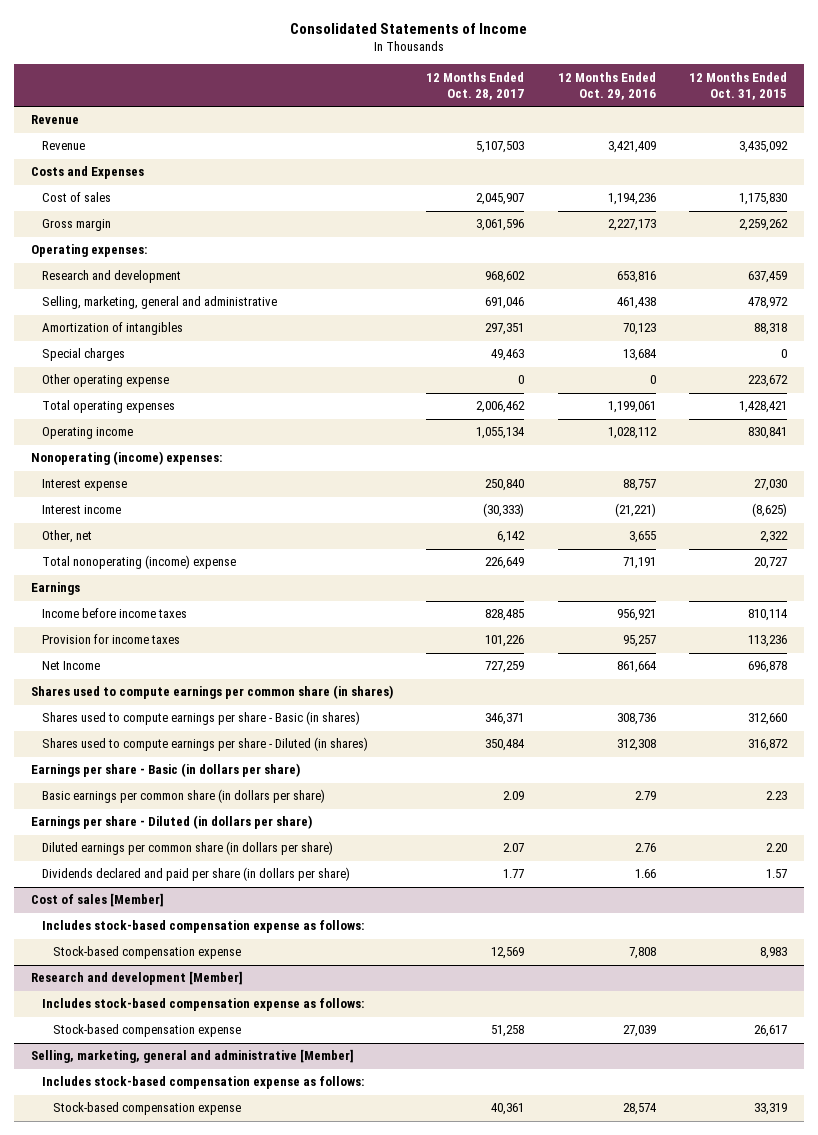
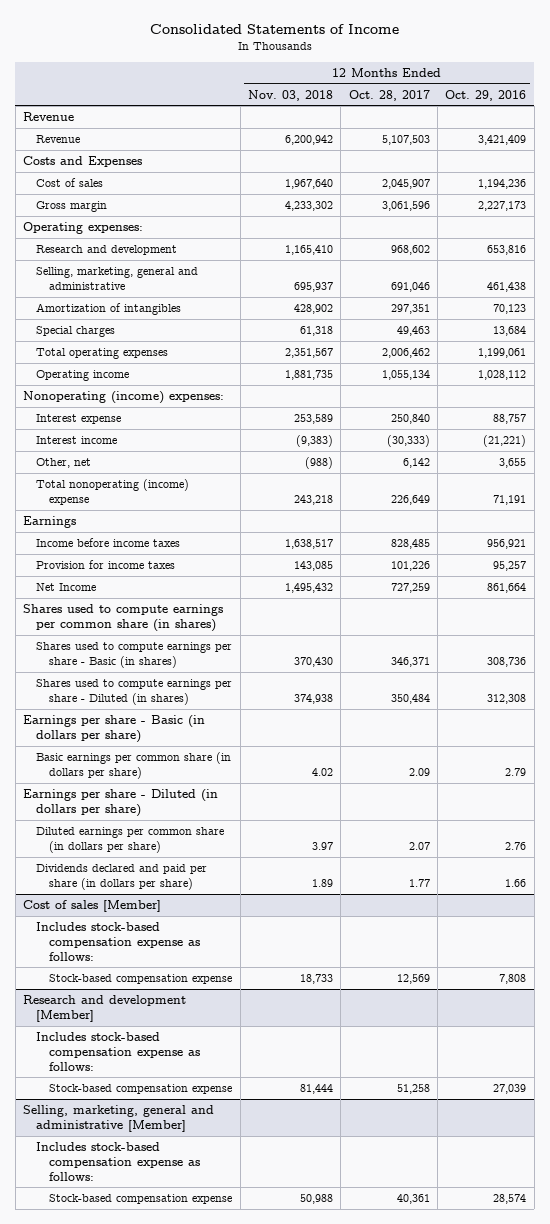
[689,71,788,101] 12 Months Ended Oct. 31, 2015 -> none
none -> [247,89,333,101] Nov. 03, 2018
[41,374,169,388] Other operating expense -> none

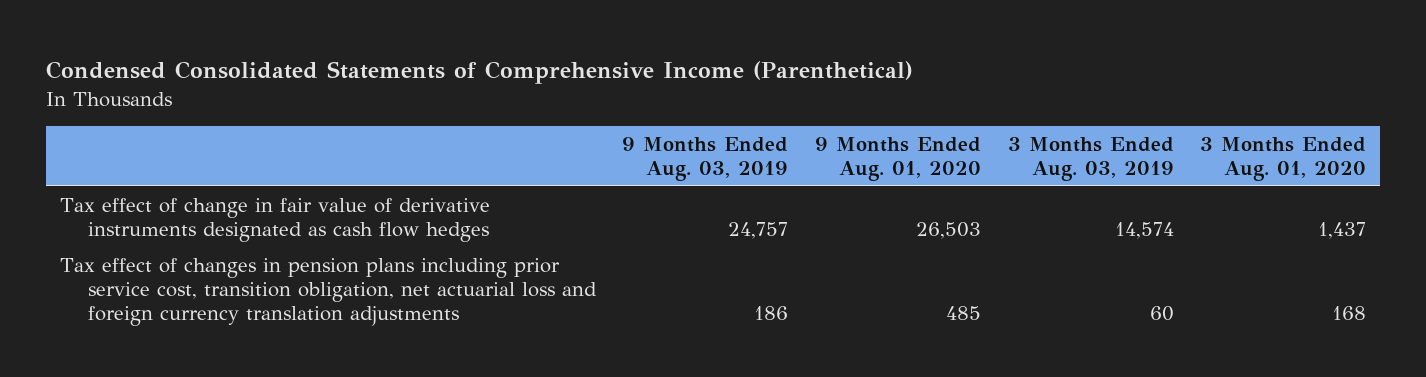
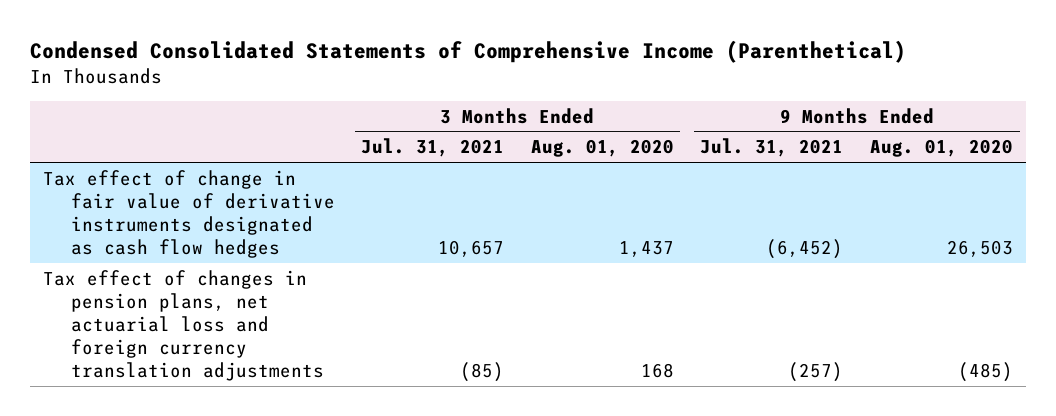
[622,136,789,181] 9 Months Ended Aug. 03, 2019 -> none
[1007,136,1174,181] 3 Months Ended Aug. 03, 2019 -> none
none -> [361,138,505,158] Jul. 31, 2021
none -> [700,138,844,158] Jul. 31, 2021
[59,257,597,326] Tax effect of changes in pension plans including prior service cost, transition obligation, net actuarial loss and foreign currency translation adjustments -> [42,269,324,382] Tax effect of changes in pension plans, net actuarial loss and foreign currency translation adjustments
[945,305,981,320] 485 -> [957,362,1013,383] (485)

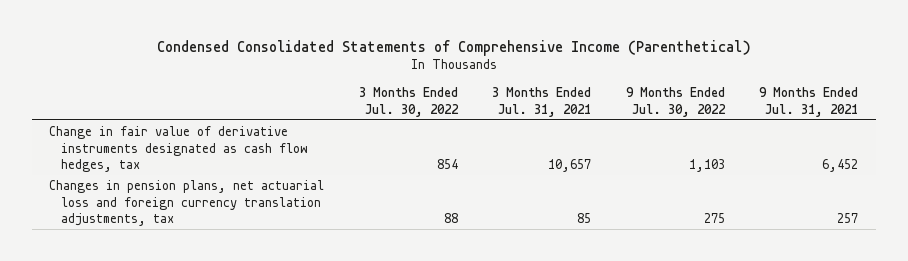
[530,139,674,158] Aug. 01, 2020 -> none
[869,139,1013,158] Aug. 01, 2020 -> none
none -> [358,87,459,117] 3 Months Ended Jul. 30, 2022
none -> [625,87,726,117] 9 Months Ended Jul. 30, 2022
[42,169,335,259] Tax effect of change in fair value of derivative instruments designated as cash flow hedges -> [49,125,307,173] Change in fair value of derivative instruments designated as cash flow hedges, tax
[766,239,844,260] (6,452) -> [822,159,859,173] 6,452
[42,269,324,382] Tax effect of changes in pension plans, net actuarial loss and foreign currency translation adjustments -> [49,179,325,227] Changes in pension plans, net actuarial loss and foreign currency translation adjustments, tax
[460,362,505,383] (85) -> [577,213,592,224] 85
[788,362,844,383] (257) -> [837,213,859,224] 257

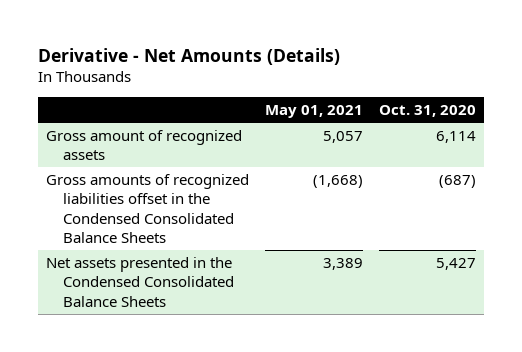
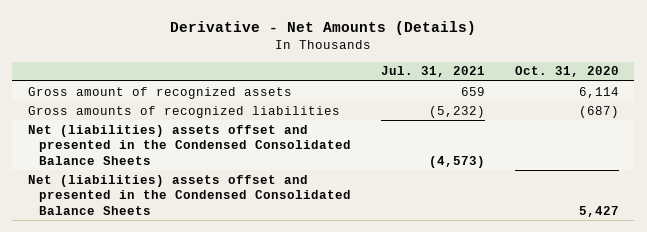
[265,105,364,119] May 01, 2021 -> none
none -> [380,66,485,78] Jul. 31, 2021
[46,173,250,244] Gross amounts of recognized liabilities offset in the Condensed Consolidated Balance Sheets -> [27,105,340,118] Gross amounts of recognized liabilities
none -> [27,124,351,166] Net (liabilities) assets offset and presented in the Condensed Consolidated Balance Sheets
[46,256,234,307] Net assets presented in the Condensed Consolidated Balance Sheets -> [27,174,351,216] Net (liabilities) assets offset and presented in the Condensed Consolidated Balance Sheets

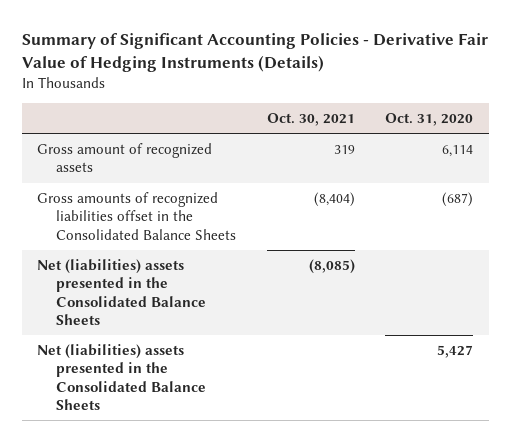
[170,20,477,35] Derivative - Net Amounts (Details) -> [21,32,488,73] Summary of Significant Accounting Policies - Derivative Fair Value of Hedging Instruments (Details)
[380,66,485,78] Jul. 31, 2021 -> none
none -> [266,113,355,127] Oct. 30, 2021
[27,105,340,118] Gross amounts of recognized liabilities -> [37,191,236,240] Gross amounts of recognized liabilities offset in the Consolidated Balance Sheets
[27,124,351,166] Net (liabilities) assets offset and presented in the Condensed Consolidated Balance Sheets -> [37,258,206,326] Net (liabilities) assets presented in the Consolidated Balance Sheets
[27,174,351,216] Net (liabilities) assets offset and presented in the Condensed Consolidated Balance Sheets -> [37,343,206,411] Net (liabilities) assets presented in the Consolidated Balance Sheets

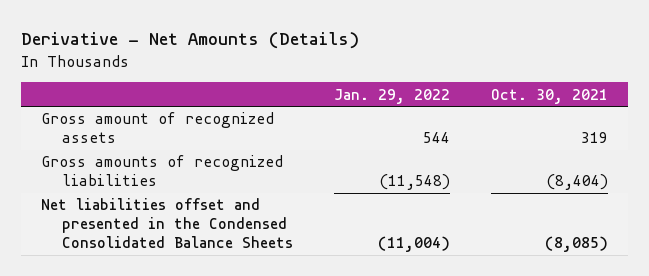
[21,32,488,73] Summary of Significant Accounting Policies - Derivative Fair Value of Hedging Instruments (Details) -> [20,32,359,50] Derivative - Net Amounts (Details)
[385,113,474,127] Oct. 31, 2020 -> none
none -> [334,88,451,104] Jan. 29, 2022
[37,343,206,411] Net (liabilities) assets presented in the Consolidated Balance Sheets -> none
[37,191,236,240] Gross amounts of recognized liabilities offset in the Consolidated Balance Sheets -> [41,155,284,187] Gross amounts of recognized liabilities
[37,258,206,326] Net (liabilities) assets presented in the Consolidated Balance Sheets -> [41,198,294,249] Net liabilities offset and presented in the Condensed Consolidated Balance Sheets

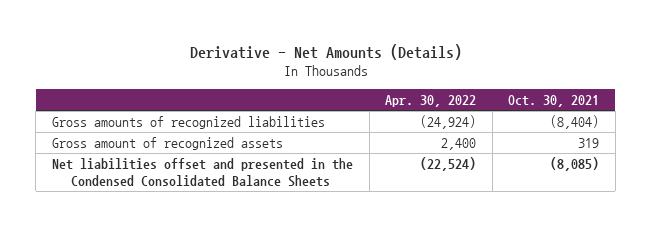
[334,88,451,104] Jan. 29, 2022 -> none
none -> [385,94,477,107] Apr. 30, 2022
[41,112,275,144] Gross amount of recognized assets -> [52,136,284,150] Gross amount of recognized assets

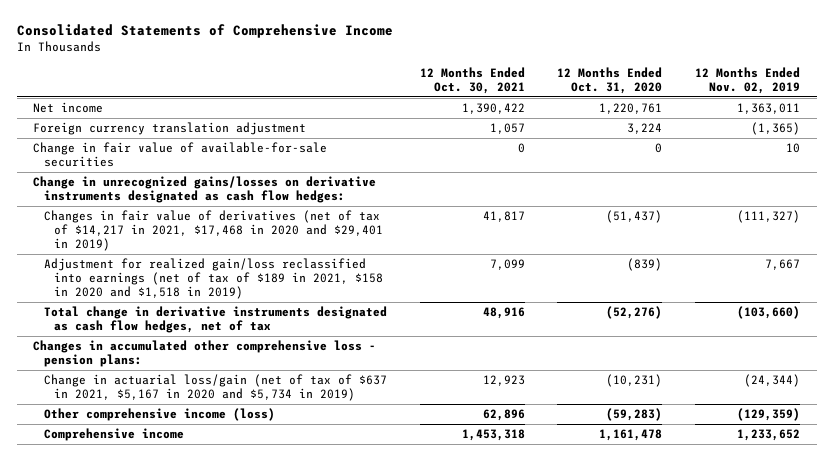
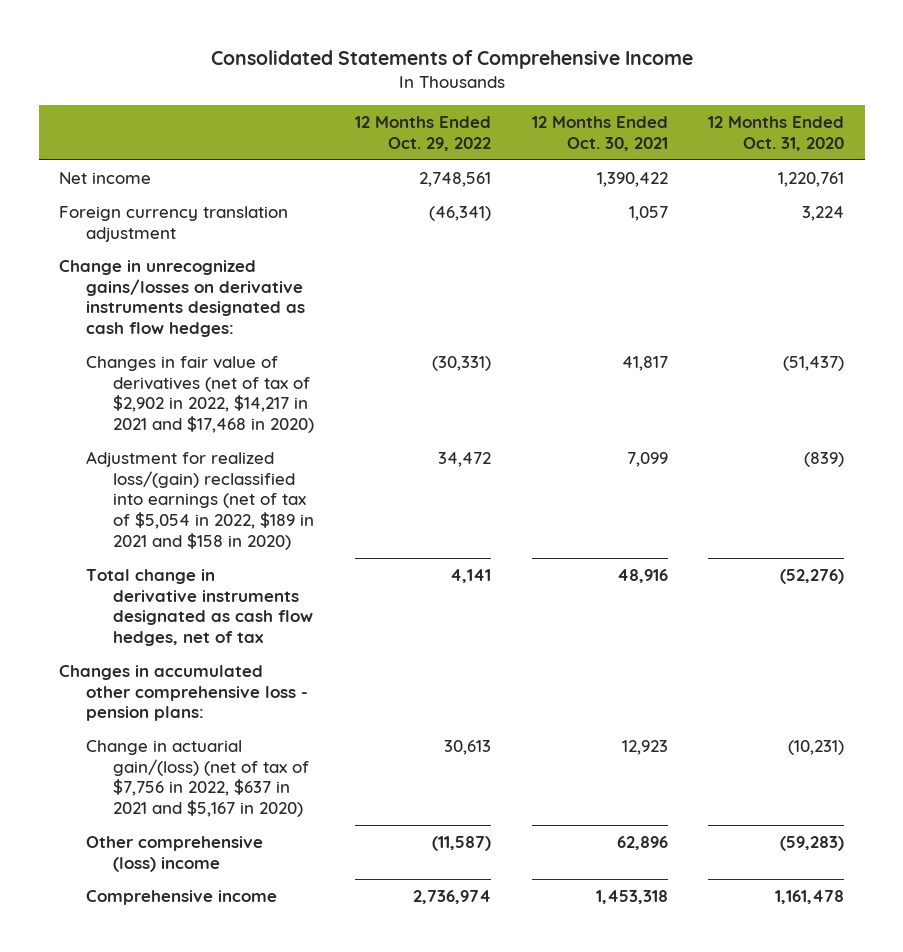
[695,66,801,94] 12 Months Ended Nov. 02, 2019 -> none
none -> [354,116,491,152] 12 Months Ended Oct. 29, 2022
[33,142,328,167] Change in fair value of available-for-sale securities -> none
[43,210,384,251] Changes in fair value of derivatives (net of tax of $14,217 in 2021, $17,468 in 2020 and $29,401 in 2019) -> [86,355,315,434] Changes in fair value of derivatives (net of tax of $2,902 in 2022, $14,217 in 2021 and $17,468 in 2020)
[43,258,384,299] Adjustment for realized gain/loss reclassified into earnings (net of tax of $189 in 2021, $158 in 2020 and $1,518 in 2019) -> [86,450,315,550] Adjustment for realized loss/(gain) reclassified into earnings (net of tax of $5,054 in 2022, $189 in 2021 and $158 in 2020)
[43,374,387,401] Change in actuarial loss/gain (net of tax of $637 in 2021, $5,167 in 2020 and $5,734 in 2019) -> [86,739,310,818] Change in actuarial gain/(loss) (net of tax of $7,756 in 2022, $637 in 2021 and $5,167 in 2020)
[43,408,275,422] Other comprehensive income (loss) -> [86,835,264,872] Other comprehensive (loss) income

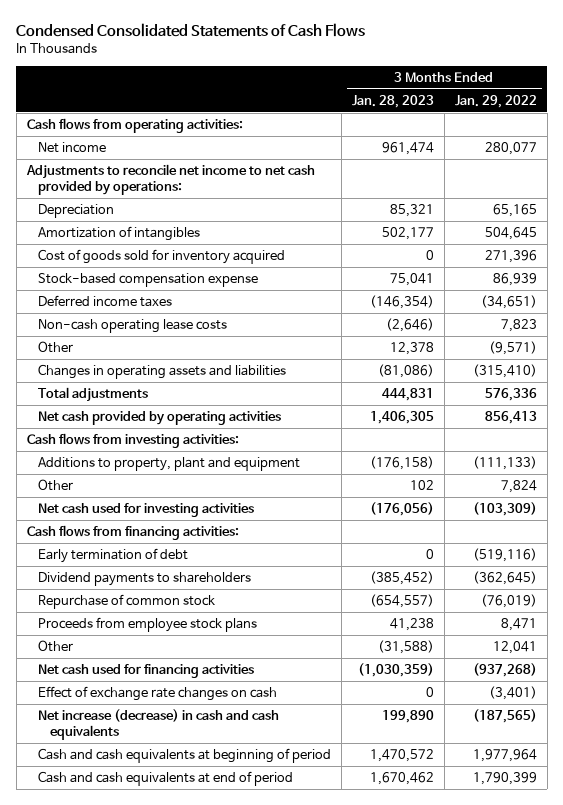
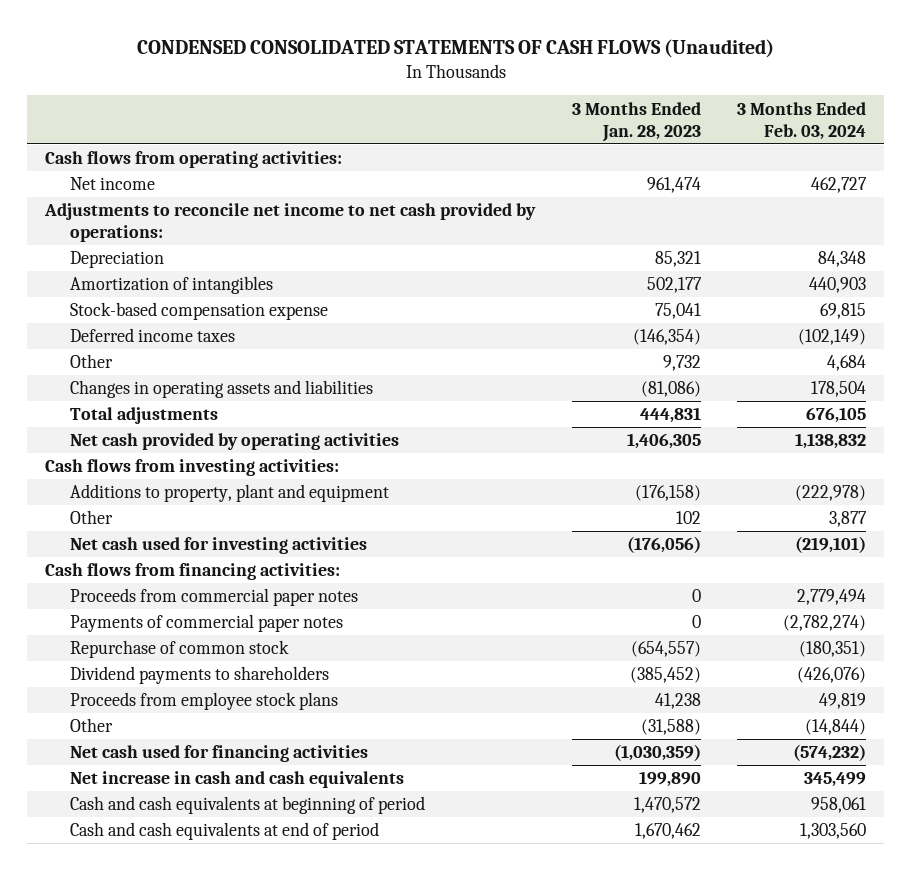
[16,23,366,38] Condensed Consolidated Statements of Cash Flows -> [136,39,774,59] CONDENSED CONSOLIDATED STATEMENTS OF CASH FLOWS (Unaudited)
[454,94,537,108] Jan. 29, 2022 -> none
none -> [737,101,867,140] 3 Months Ended Feb. 03, 2024
[38,248,286,264] Cost of goods sold for inventory acquired -> none
[38,318,228,333] Non-cash operating lease costs -> none
[389,341,434,355] 12,378 -> [662,355,701,372] 9,732
[38,547,189,563] Early termination of debt -> none
none -> [70,588,359,607] Proceeds from commercial paper notes
none -> [70,614,344,633] Payments of commercial paper notes
[38,571,252,586] Dividend payments to shareholders -> [70,666,330,685] Dividend payments to shareholders
[38,685,278,701] Effect of exchange rate changes on cash -> none
[38,708,280,741] Net increase (decrease) in cash and cash equivalents -> [70,771,405,789] Net increase in cash and cash equivalents

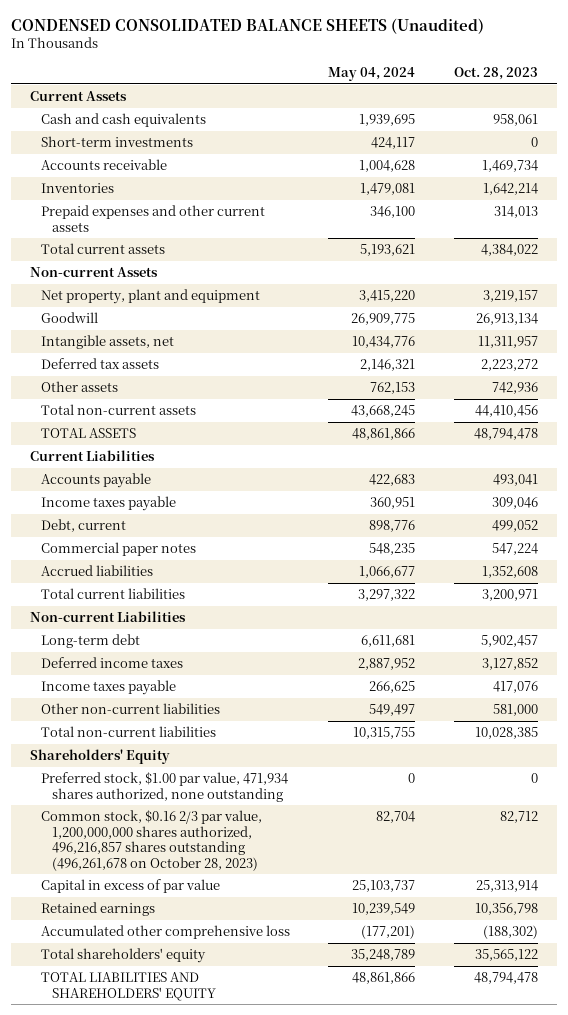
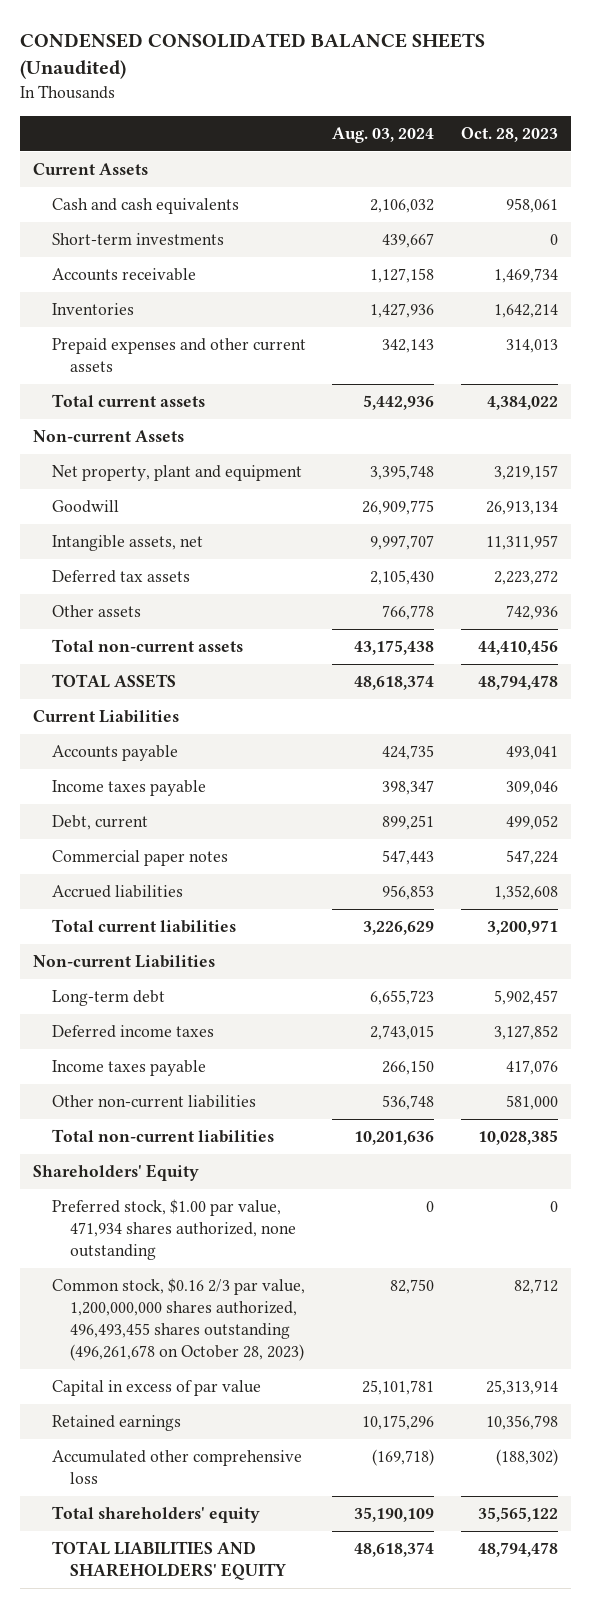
[328,66,416,81] May 04, 2024 -> none
none -> [332,126,435,143] Aug. 03, 2024
[40,810,262,871] Common stock, $0.16 2/3 par value, 1,200,000,000 shares authorized, 496,216,857 shares outstanding (496,261,678 on October 28, 2023) -> [51,1278,305,1362] Common stock, $0.16 2/3 par value, 1,200,000,000 shares authorized, 496,493,455 shares outstanding (496,261,678 on October 28, 2023)

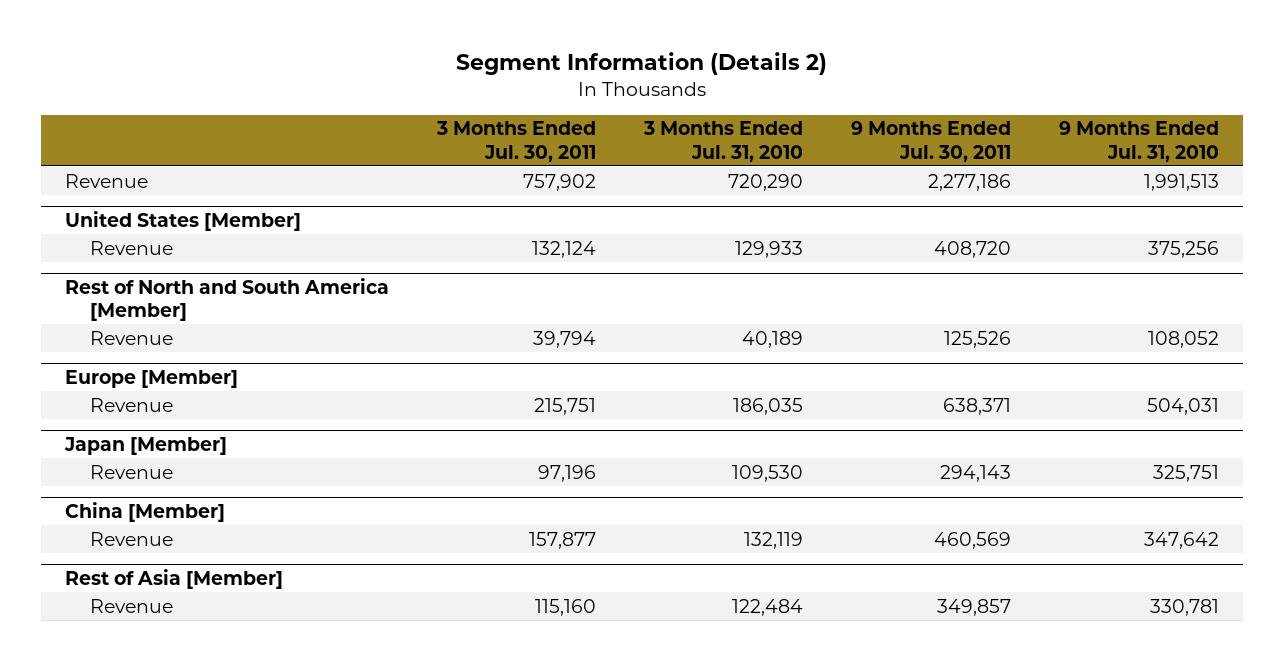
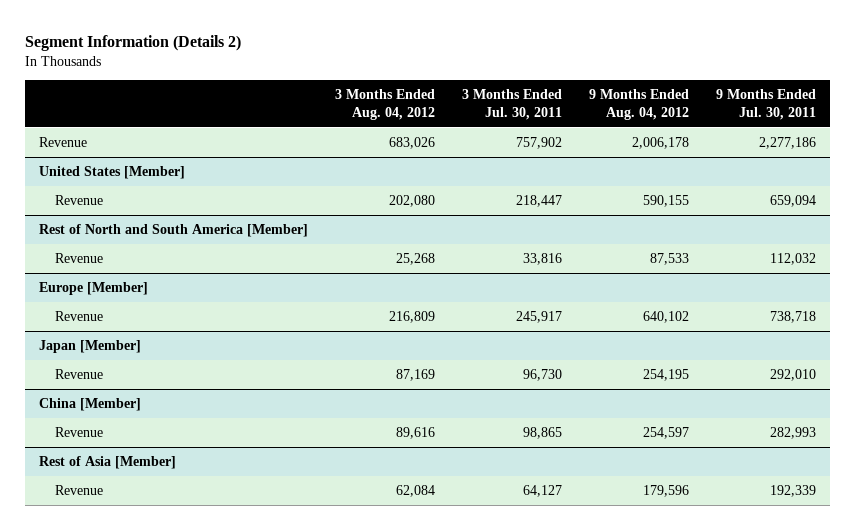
[642,121,803,162] 3 Months Ended Jul. 31, 2010 -> none
[1059,121,1220,162] 9 Months Ended Jul. 31, 2010 -> none
none -> [335,89,436,121] 3 Months Ended Aug. 04, 2012
none -> [589,89,690,121] 9 Months Ended Aug. 04, 2012
[531,240,596,258] 132,124 -> [516,194,563,207] 218,447
[934,240,1012,258] 408,720 -> [770,194,817,207] 659,094
[532,330,596,348] 39,794 -> [523,252,563,265] 33,816
[944,330,1012,348] 125,526 -> [770,252,817,265] 112,032
[533,397,596,415] 215,751 -> [516,310,563,323] 245,917
[943,397,1012,415] 638,371 -> [770,310,817,323] 738,718
[537,464,596,482] 97,196 -> [523,368,563,381] 96,730
[940,464,1012,482] 294,143 -> [770,368,817,381] 292,010
[528,531,596,549] 157,877 -> [523,426,563,439] 98,865
[934,531,1012,549] 460,569 -> [770,426,817,439] 282,993
[534,598,596,616] 115,160 -> [523,484,563,497] 64,127
[937,598,1012,616] 349,857 -> [770,484,817,497] 192,339

